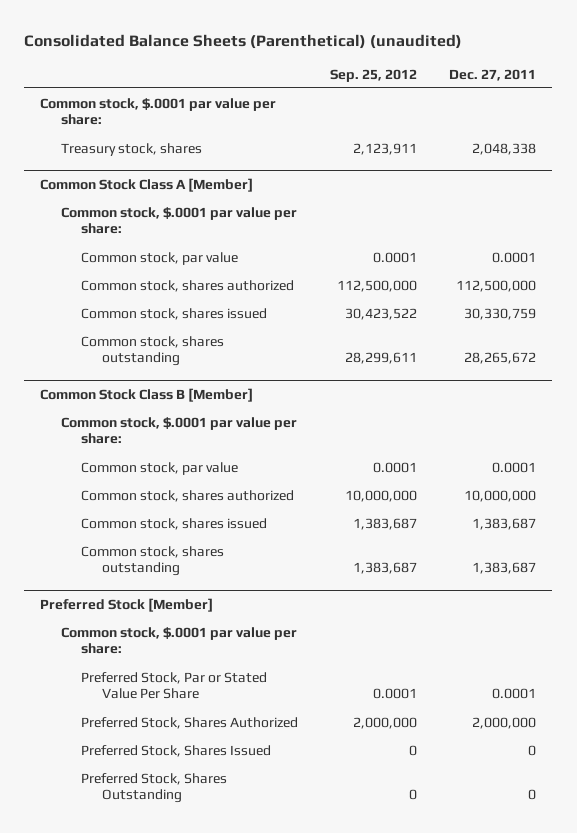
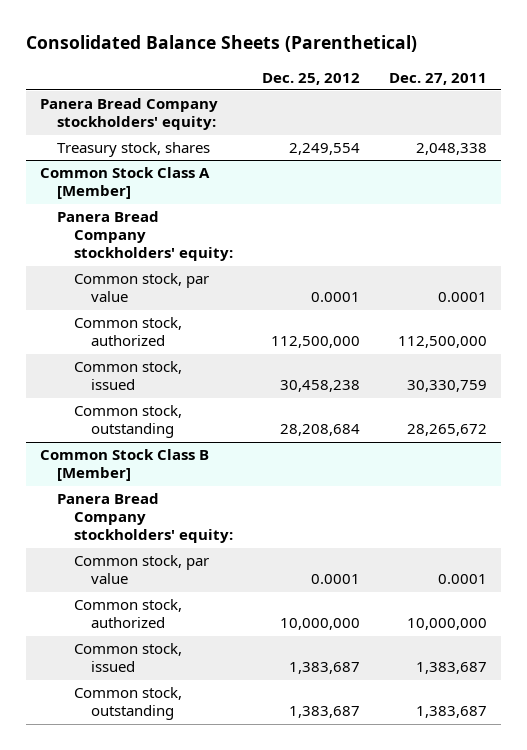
[24,34,463,50] Consolidated Balance Sheets (Parenthetical) (unaudited) -> [25,35,417,53] Consolidated Balance Sheets (Parenthetical)
[330,68,418,82] Sep. 25, 2012 -> none
none -> [261,72,360,85] Dec. 25, 2012
[40,97,277,126] Common stock, $.0001 par value per share: -> none
none -> [40,98,219,131] Panera Bread Company stockholders' equity:
[60,206,297,235] Common stock, $.0001 par value per share: -> none
none -> [57,211,234,262] Panera Bread Company stockholders' equity:
[81,279,295,292] Common stock, shares authorized -> [74,317,183,347] Common stock, authorized
[81,307,268,320] Common stock, shares issued -> [74,361,183,391] Common stock, issued
[81,335,225,367] Common stock, shares outstanding -> [74,405,183,439] Common stock, outstanding
[60,416,297,445] Common stock, $.0001 par value per share: -> none
none -> [57,493,234,544] Panera Bread Company stockholders' equity:
[40,597,214,612] Preferred Stock [Member] -> none
[60,626,297,655] Common stock, $.0001 par value per share: -> none
[81,671,268,700] Preferred Stock, Par or Stated Value Per Share -> none
[81,716,299,729] Preferred Stock, Shares Authorized -> none
[81,744,272,757] Preferred Stock, Shares Issued -> none
[81,772,228,804] Preferred Stock, Shares Outstanding -> none
[81,489,295,502] Common stock, shares authorized -> [74,599,183,629] Common stock, authorized
[81,517,268,530] Common stock, shares issued -> [74,643,183,673] Common stock, issued
[81,545,225,577] Common stock, shares outstanding -> [74,687,183,721] Common stock, outstanding

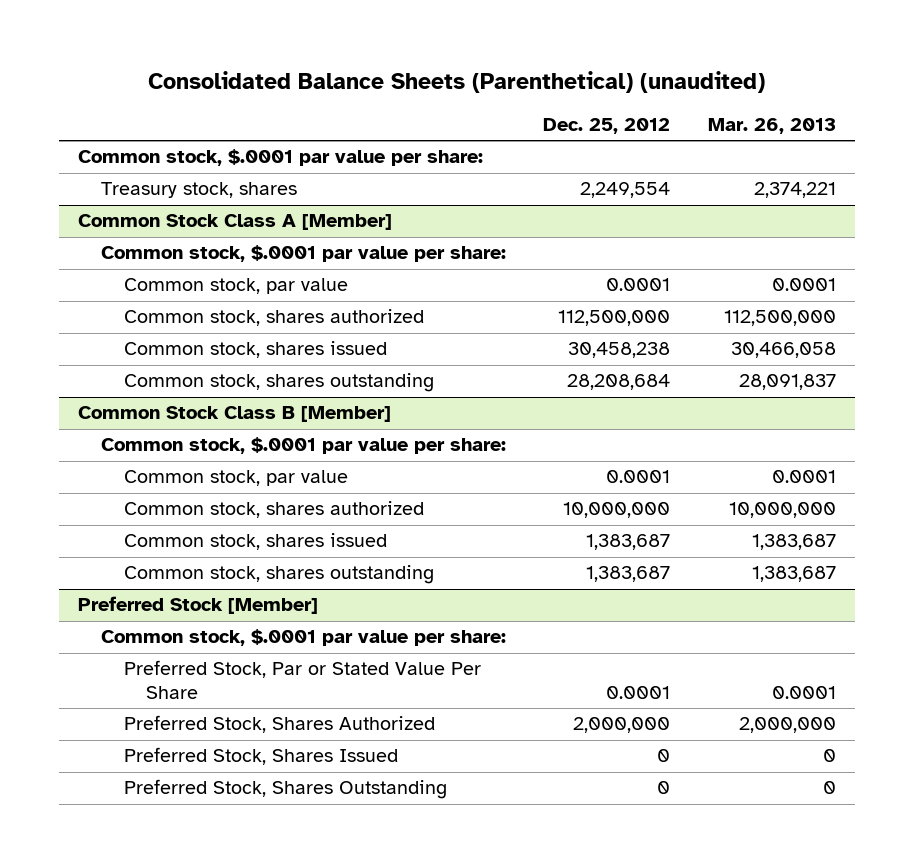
[25,35,417,53] Consolidated Balance Sheets (Parenthetical) -> [147,71,765,94] Consolidated Balance Sheets (Parenthetical) (unaudited)
[388,72,487,85] Dec. 27, 2011 -> none
none -> [707,118,836,135] Mar. 26, 2013
[40,98,219,131] Panera Bread Company stockholders' equity: -> none
none -> [77,149,483,167] Common stock, $.0001 par value per share:
[57,211,234,262] Panera Bread Company stockholders' equity: -> none
none -> [100,245,506,263] Common stock, $.0001 par value per share:
[74,317,183,347] Common stock, authorized -> [123,309,424,327] Common stock, shares authorized
[74,361,183,391] Common stock, issued -> [123,341,387,359] Common stock, shares issued
[74,405,183,439] Common stock, outstanding -> [123,373,434,393] Common stock, shares outstanding
[57,493,234,544] Panera Bread Company stockholders' equity: -> none
none -> [100,437,506,455] Common stock, $.0001 par value per share:
[74,599,183,629] Common stock, authorized -> [123,501,424,519] Common stock, shares authorized
[74,643,183,673] Common stock, issued -> [123,533,387,551] Common stock, shares issued
[74,687,183,721] Common stock, outstanding -> [123,565,434,585] Common stock, shares outstanding
none -> [77,596,318,615] Preferred Stock [Member]
none -> [100,629,506,647] Common stock, $.0001 par value per share:
none -> [123,660,481,700] Preferred Stock, Par or Stated Value Per Share
none -> [123,715,435,734] Preferred Stock, Shares Authorized
none -> [123,747,398,766] Preferred Stock, Shares Issued
none -> [123,779,447,800] Preferred Stock, Shares Outstanding

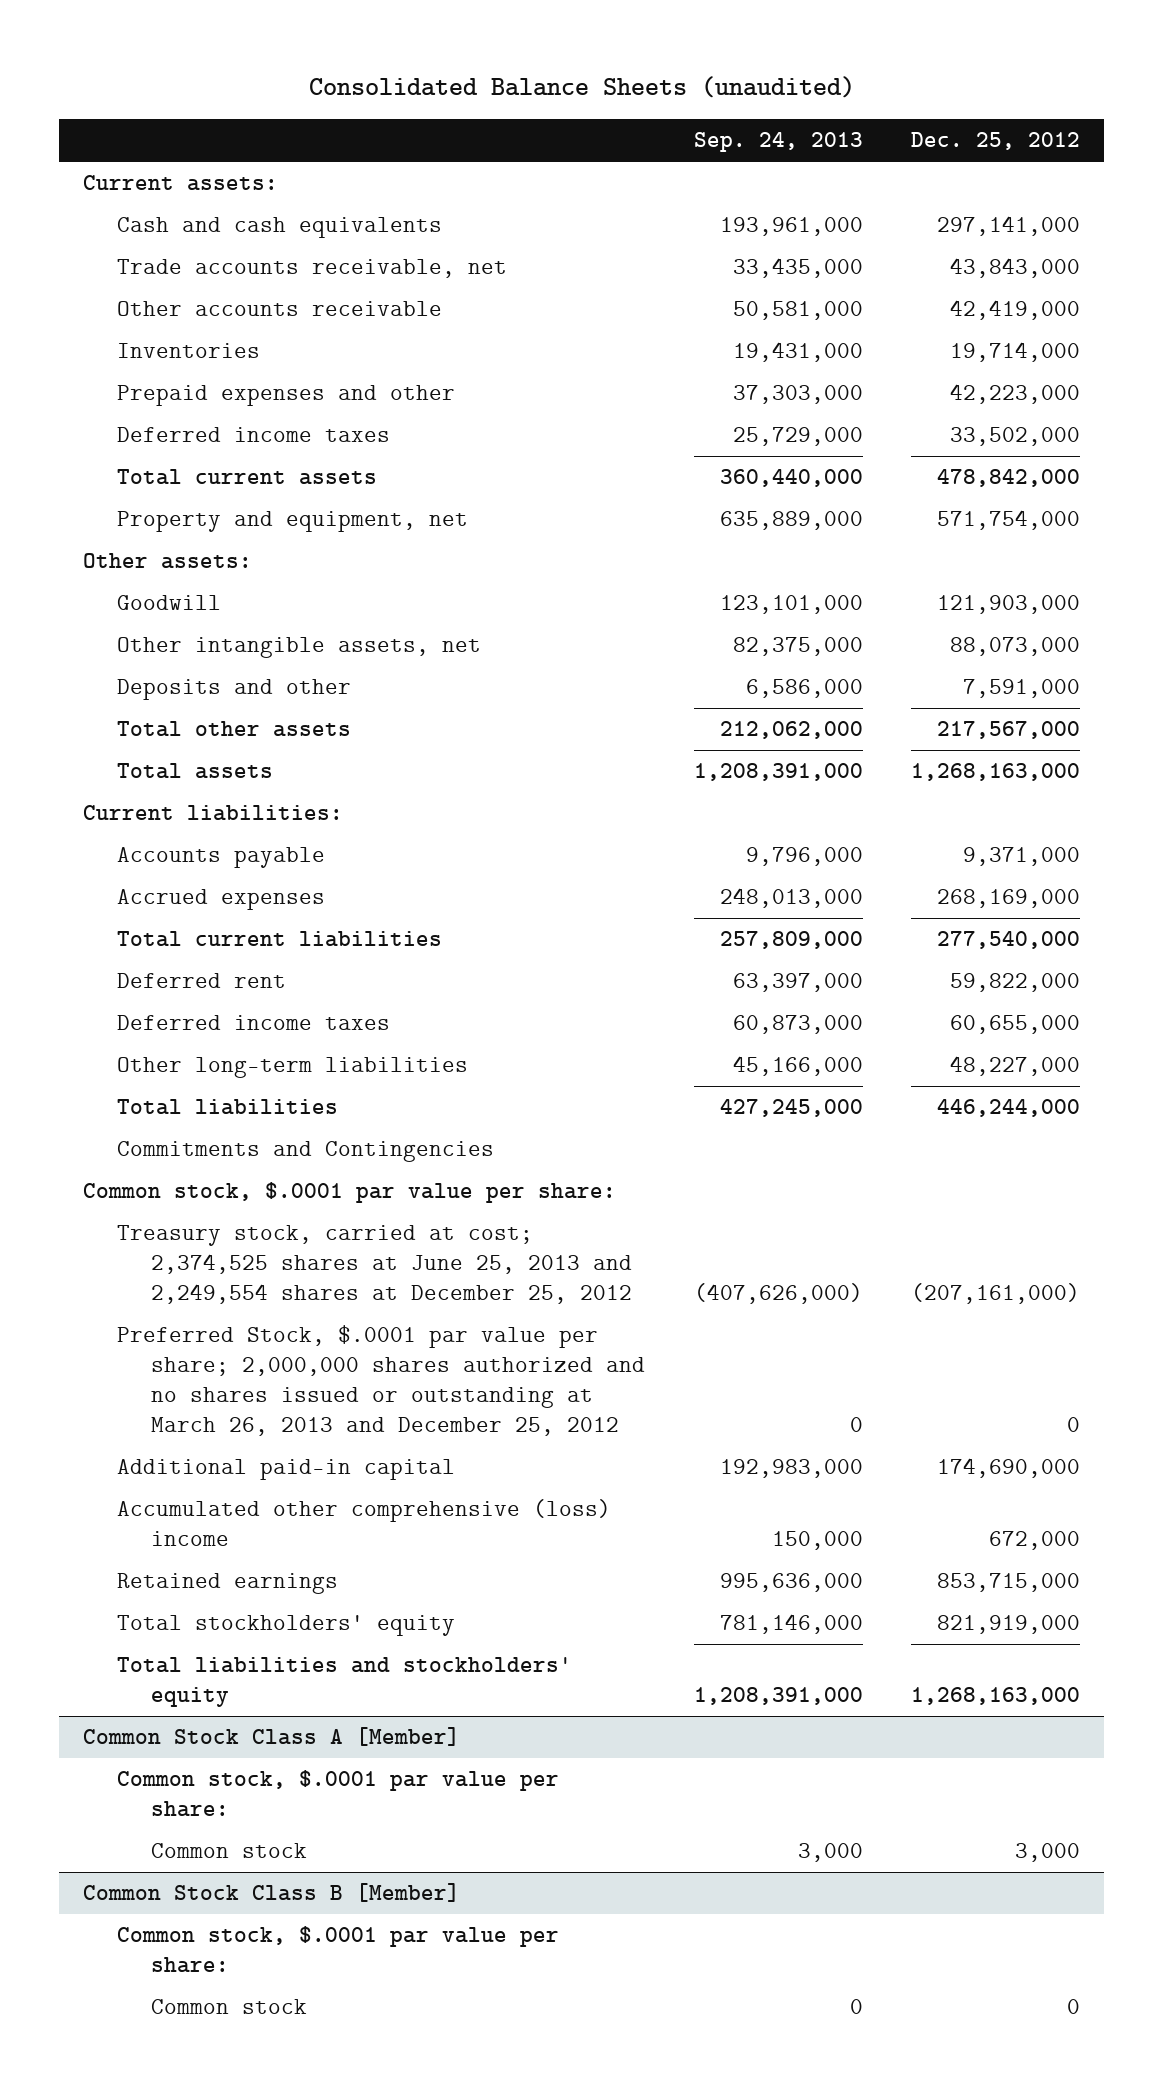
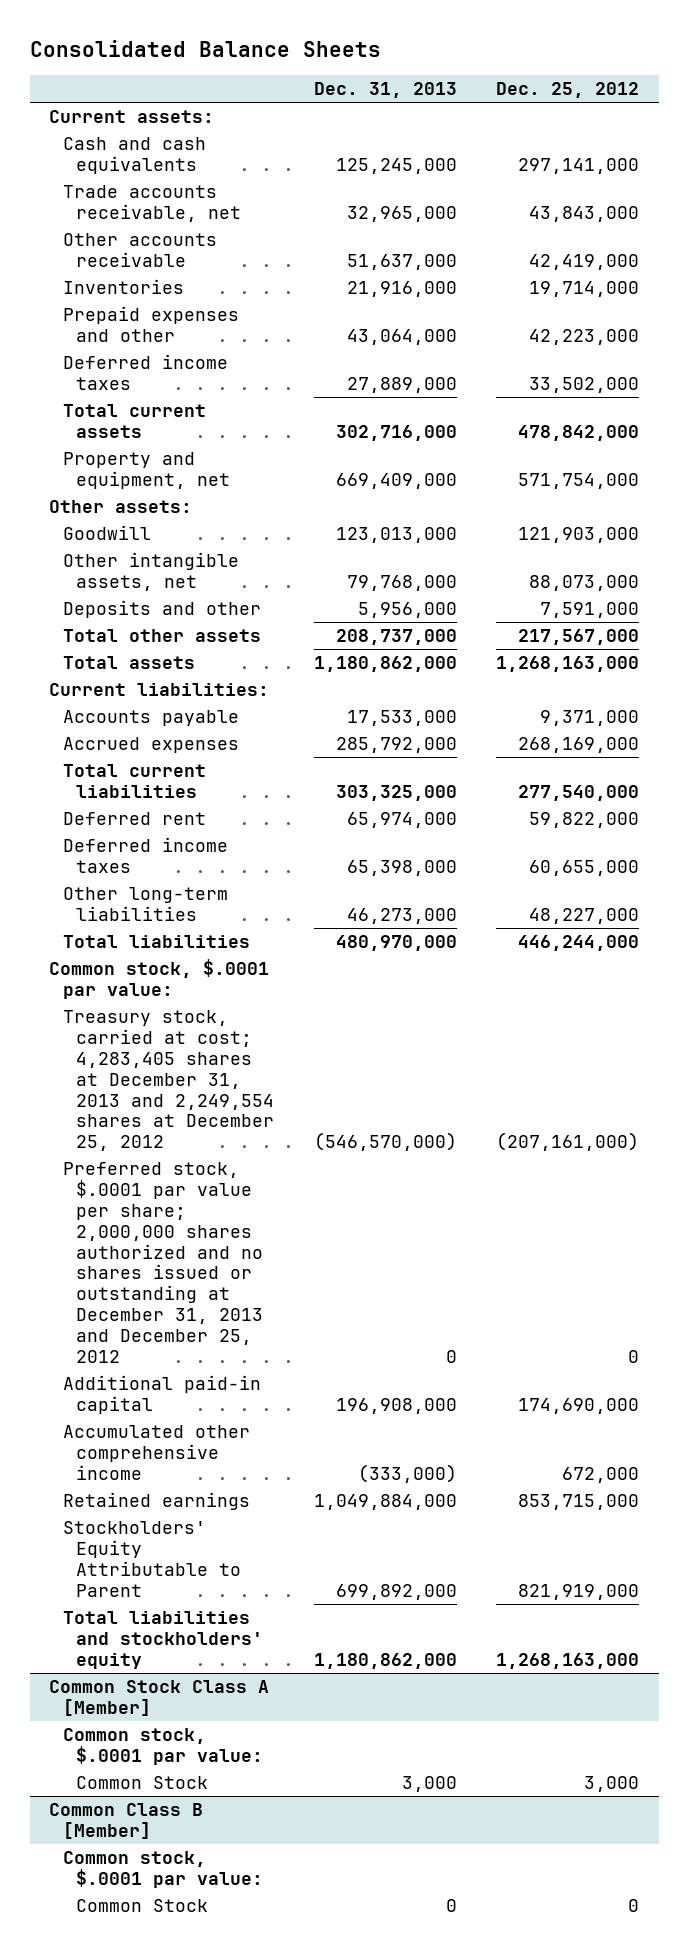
[308,76,855,99] Consolidated Balance Sheets (unaudited) -> [29,40,381,58] Consolidated Balance Sheets
[693,131,863,152] Sep. 24, 2013 -> none
none -> [313,82,457,99] Dec. 31, 2013
[117,1141,495,1163] Commitments and Contingencies -> none
[83,1182,617,1204] Common stock, $.0001 par value per share: -> [49,959,270,999] Common stock, $.0001 par value:
[117,1225,633,1305] Treasury stock, carried at cost; 2,374,525 shares at June 25, 2013 and 2,249,554 shares at December 25, 2012 -> [62,1010,275,1152] Treasury stock, carried at cost; 4,283,405 shares at December 31, 2013 and 2,249,554 shares at December 25, 2012
[117,1325,646,1437] Preferred Stock, $.0001 par value per share; 2,000,000 shares authorized and no shares issued or outstanding at March 26, 2013 and December 25, 2012 -> [62,1162,264,1363] Preferred stock, $.0001 par value per share; 2,000,000 shares authorized and no shares issued or outstanding at December 31, 2013 and December 25, 2012
[117,1499,612,1547] Accumulated other comprehensive (loss) income -> [62,1425,250,1480] Accumulated other comprehensive income
[117,1615,456,1637] Total stockholders' equity -> [62,1521,242,1597] Stockholders' Equity Attributable to Parent
[117,1770,560,1818] Common stock, $.0001 par value per share: -> [62,1728,264,1765] Common stock, $.0001 par value:
[151,1843,308,1859] Common stock -> [76,1776,209,1790] Common Stock
[83,1883,461,1903] Common Stock Class B [Member] -> [49,1803,204,1839] Common Class B [Member]
[117,1926,560,1974] Common stock, $.0001 par value per share: -> [62,1851,264,1888] Common stock, $.0001 par value:
[151,1999,308,2015] Common stock -> [76,1899,209,1913] Common Stock

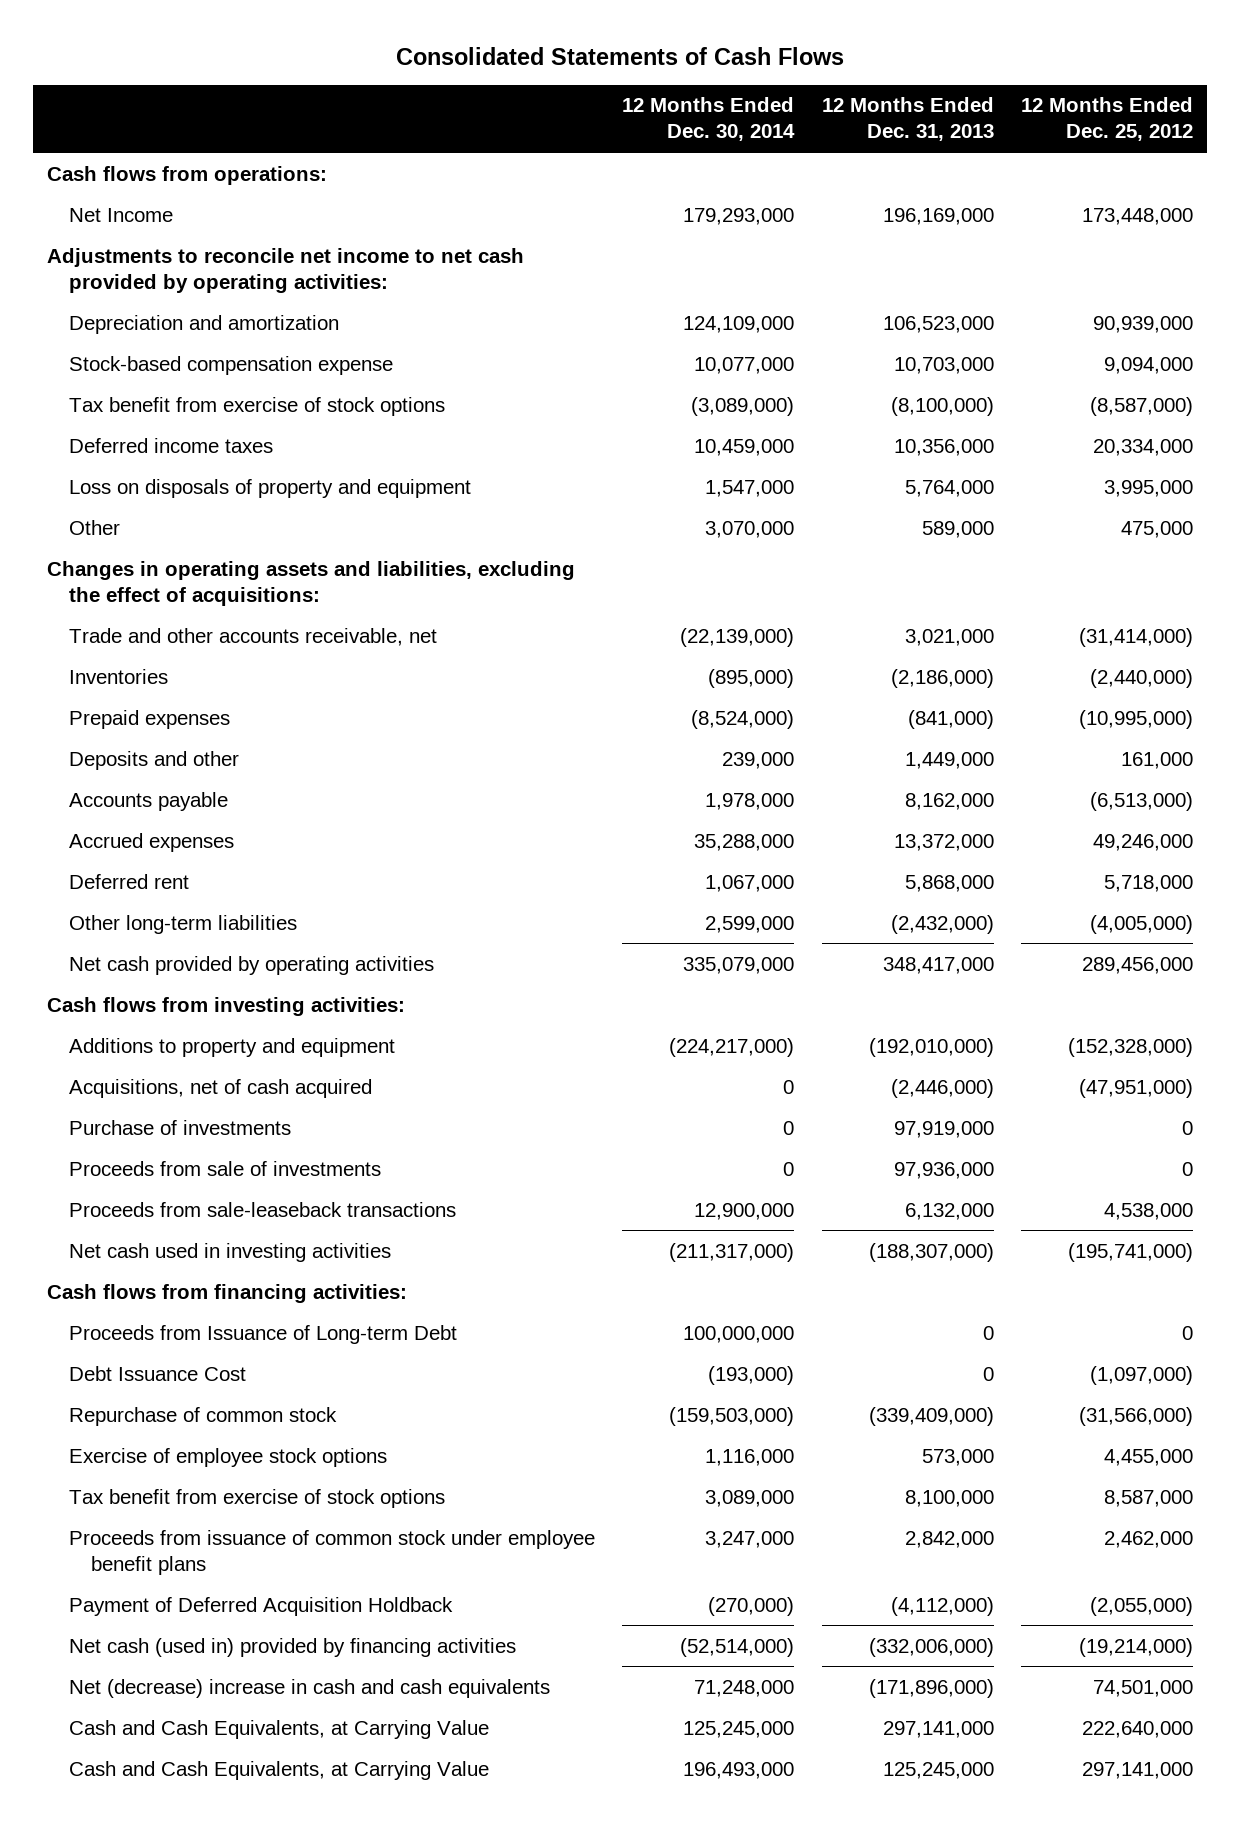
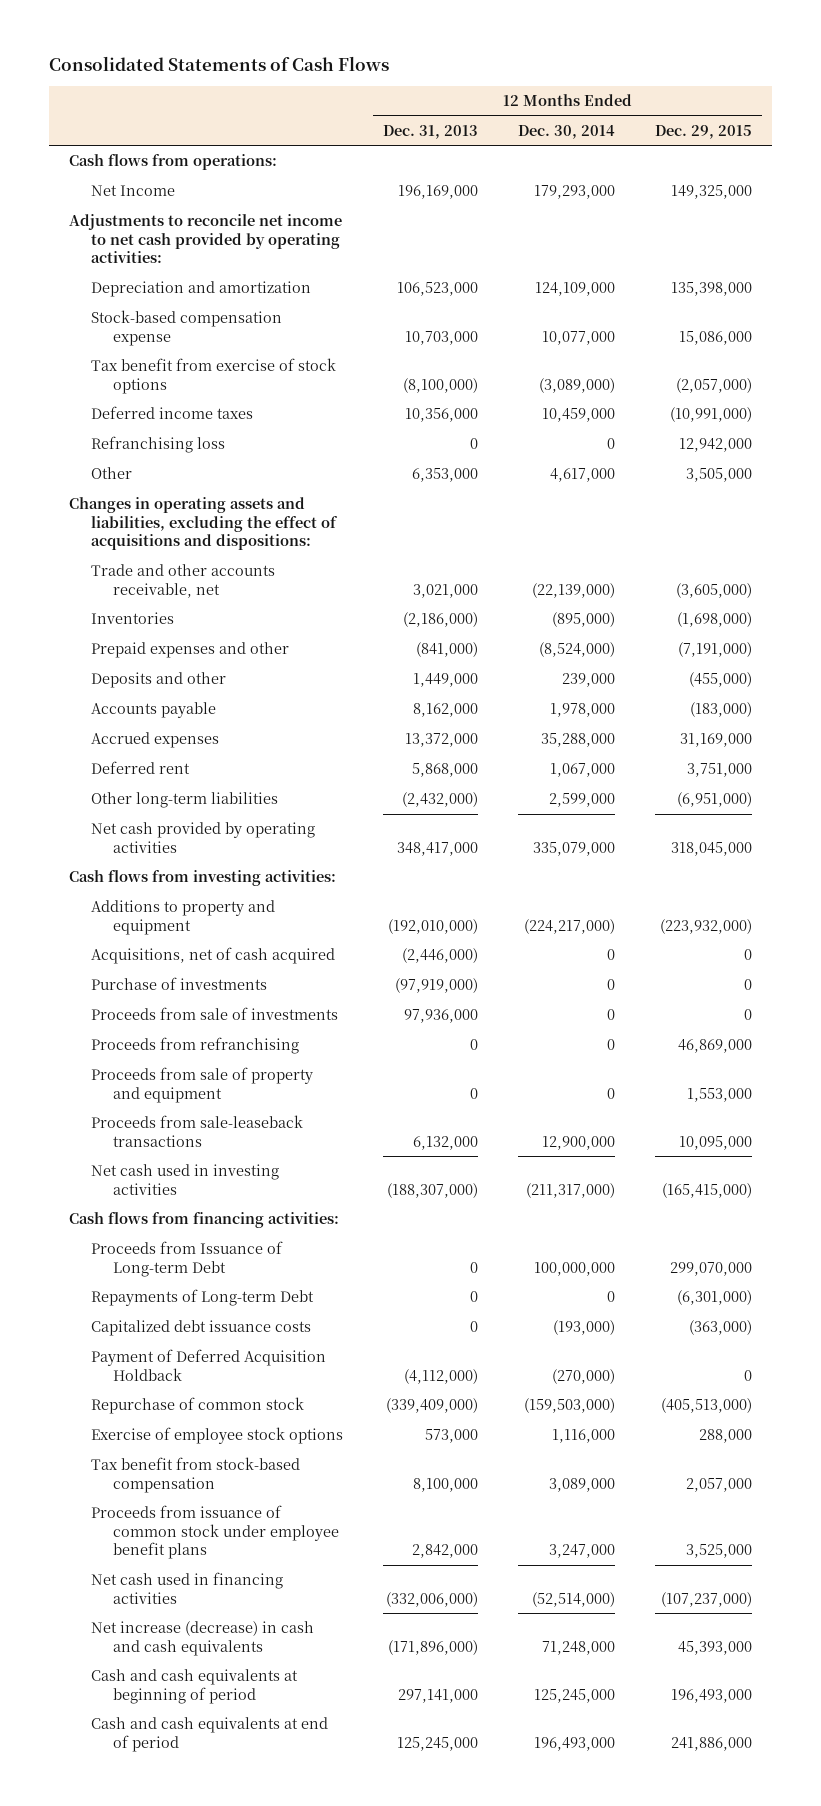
[1021,97,1194,142] 12 Months Ended Dec. 25, 2012 -> none
none -> [655,124,753,139] Dec. 29, 2015
[68,478,471,498] Loss on disposals of property and equipment -> none
none -> [90,436,225,454] Refranchising loss
[705,520,795,538] 3,070,000 -> [550,468,616,483] 4,617,000
[921,520,994,538] 589,000 -> [411,468,478,483] 6,353,000
[46,560,575,606] Changes in operating assets and liabilities, excluding the effect of acquisitions: -> [68,497,338,551] Changes in operating assets and liabilities, excluding the effect of acquisitions and dispositions:
[68,709,230,729] Prepaid expenses -> [90,642,289,659] Prepaid expenses and other
[893,1120,994,1138] 97,919,000 -> [394,978,478,994] (97,919,000)
none -> [90,1037,299,1055] Proceeds from refranchising
none -> [90,1067,313,1103] Proceeds from sale of property and equipment
none -> [90,1289,314,1307] Repayments of Long-term Debt
[68,1365,246,1381] Debt Issuance Cost -> [90,1320,311,1337] Capitalized debt issuance costs
[68,1596,453,1616] Payment of Deferred Acquisition Holdback -> [90,1349,326,1381] Payment of Deferred Acquisition Holdback
[68,1488,445,1508] Tax benefit from exercise of stock options -> [90,1457,300,1493] Tax benefit from stock-based compensation
[68,1637,516,1657] Net cash (used in) provided by financing activities -> [90,1572,283,1604] Net cash used in financing activities
[68,1678,550,1698] Net (decrease) increase in cash and cash equivalents -> [90,1621,314,1656] Net increase (decrease) in cash and cash equivalents
[68,1719,489,1739] Cash and Cash Equivalents, at Carrying Value -> [90,1669,298,1704] Cash and cash equivalents at beginning of period
[68,1760,489,1780] Cash and Cash Equivalents, at Carrying Value -> [90,1717,328,1752] Cash and cash equivalents at end of period

